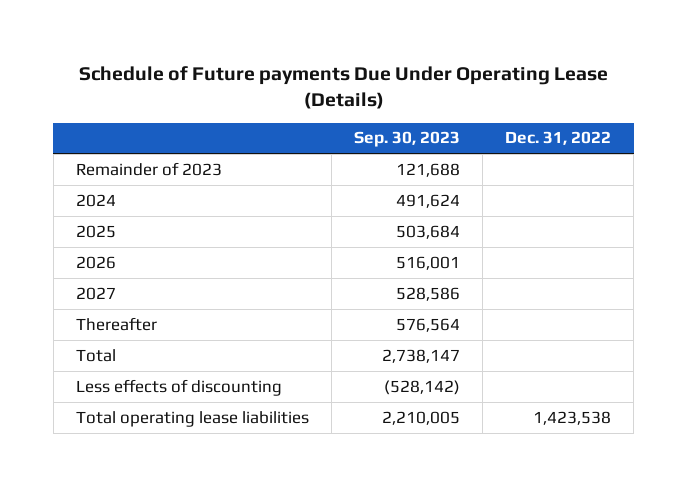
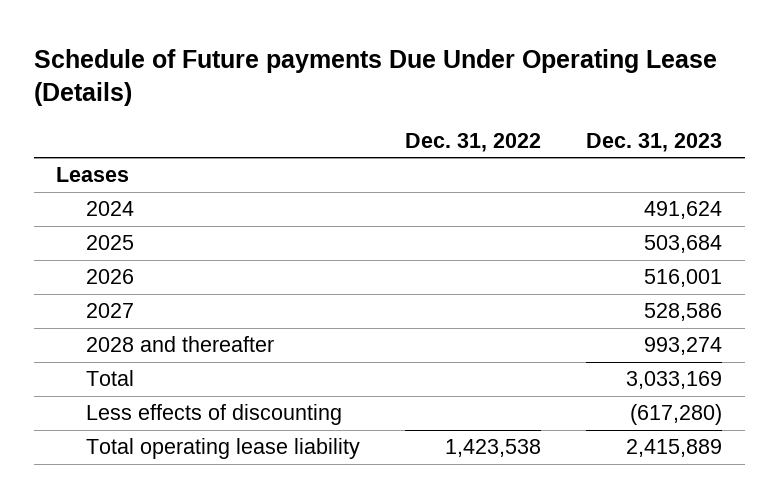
[354,131,461,148] Sep. 30, 2023 -> none
none -> [586,132,723,152] Dec. 31, 2023
[76,161,223,176] Remainder of 2023 -> none
none -> [56,167,130,183] Leases
[76,316,158,331] Thereafter -> [86,336,275,353] 2028 and thereafter
[76,410,310,427] Total operating lease liabilities -> [86,438,361,460] Total operating lease liability

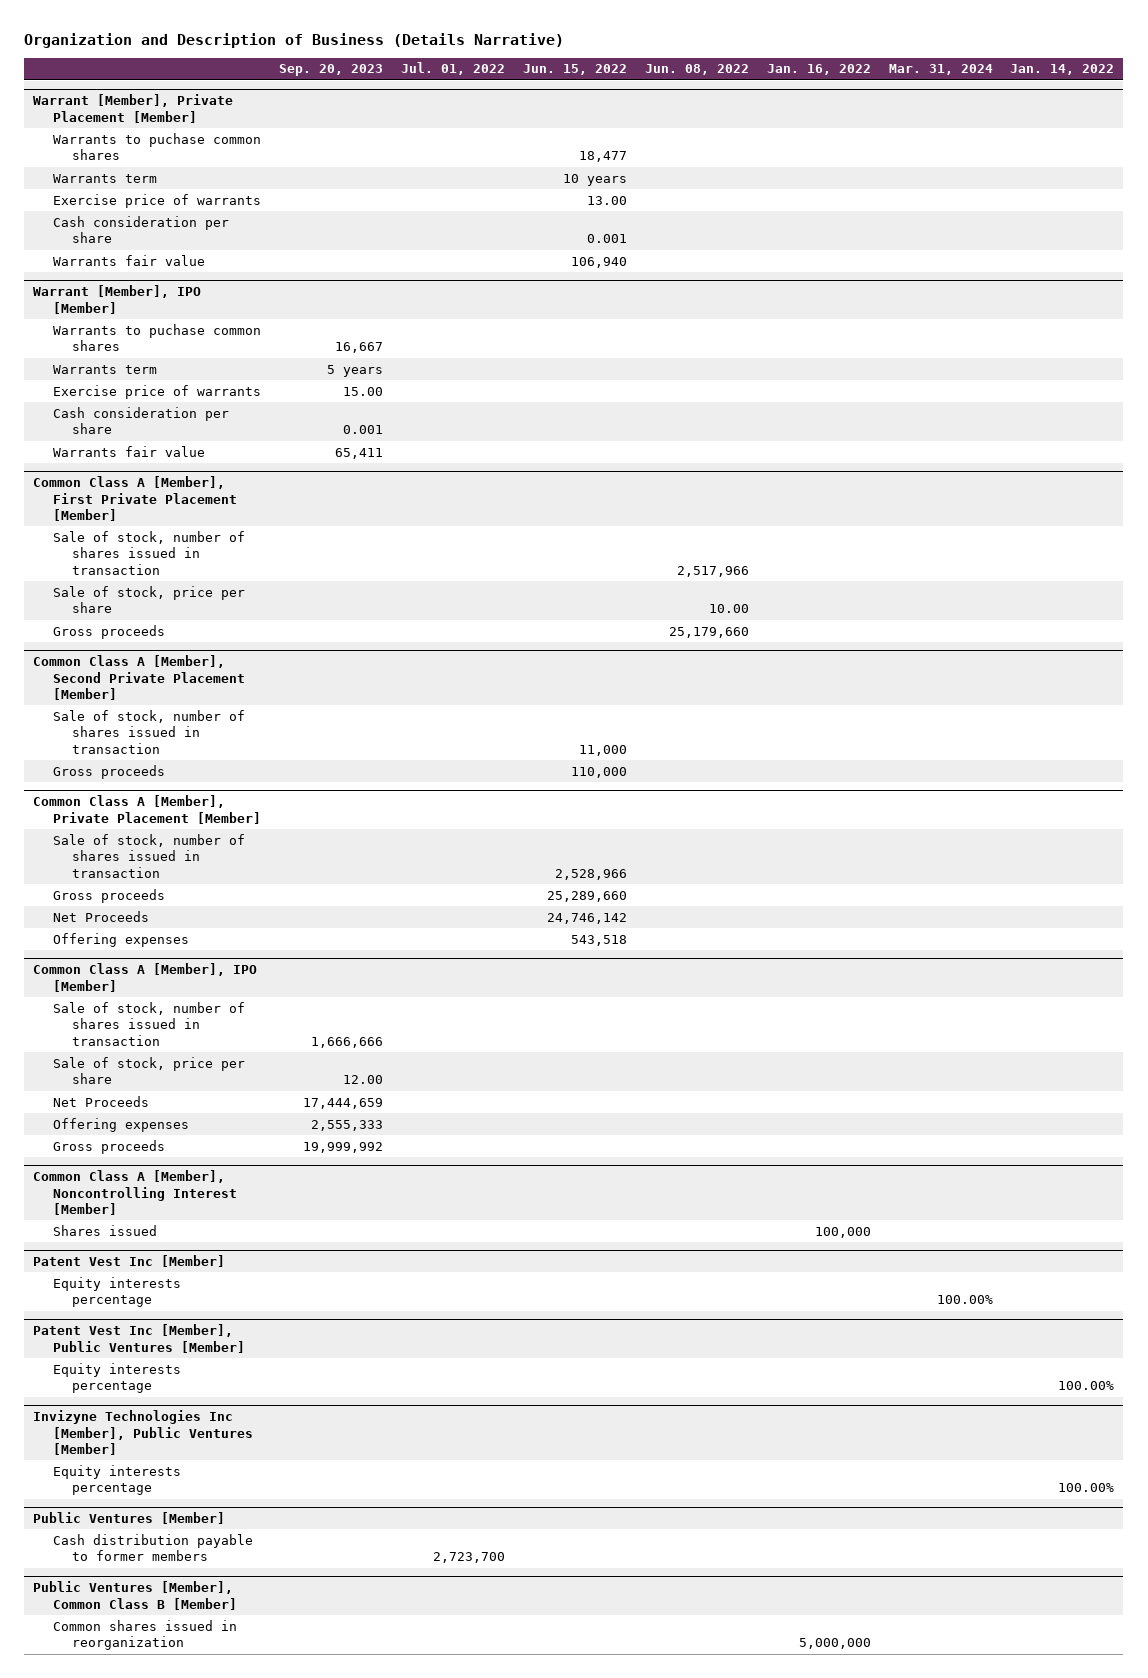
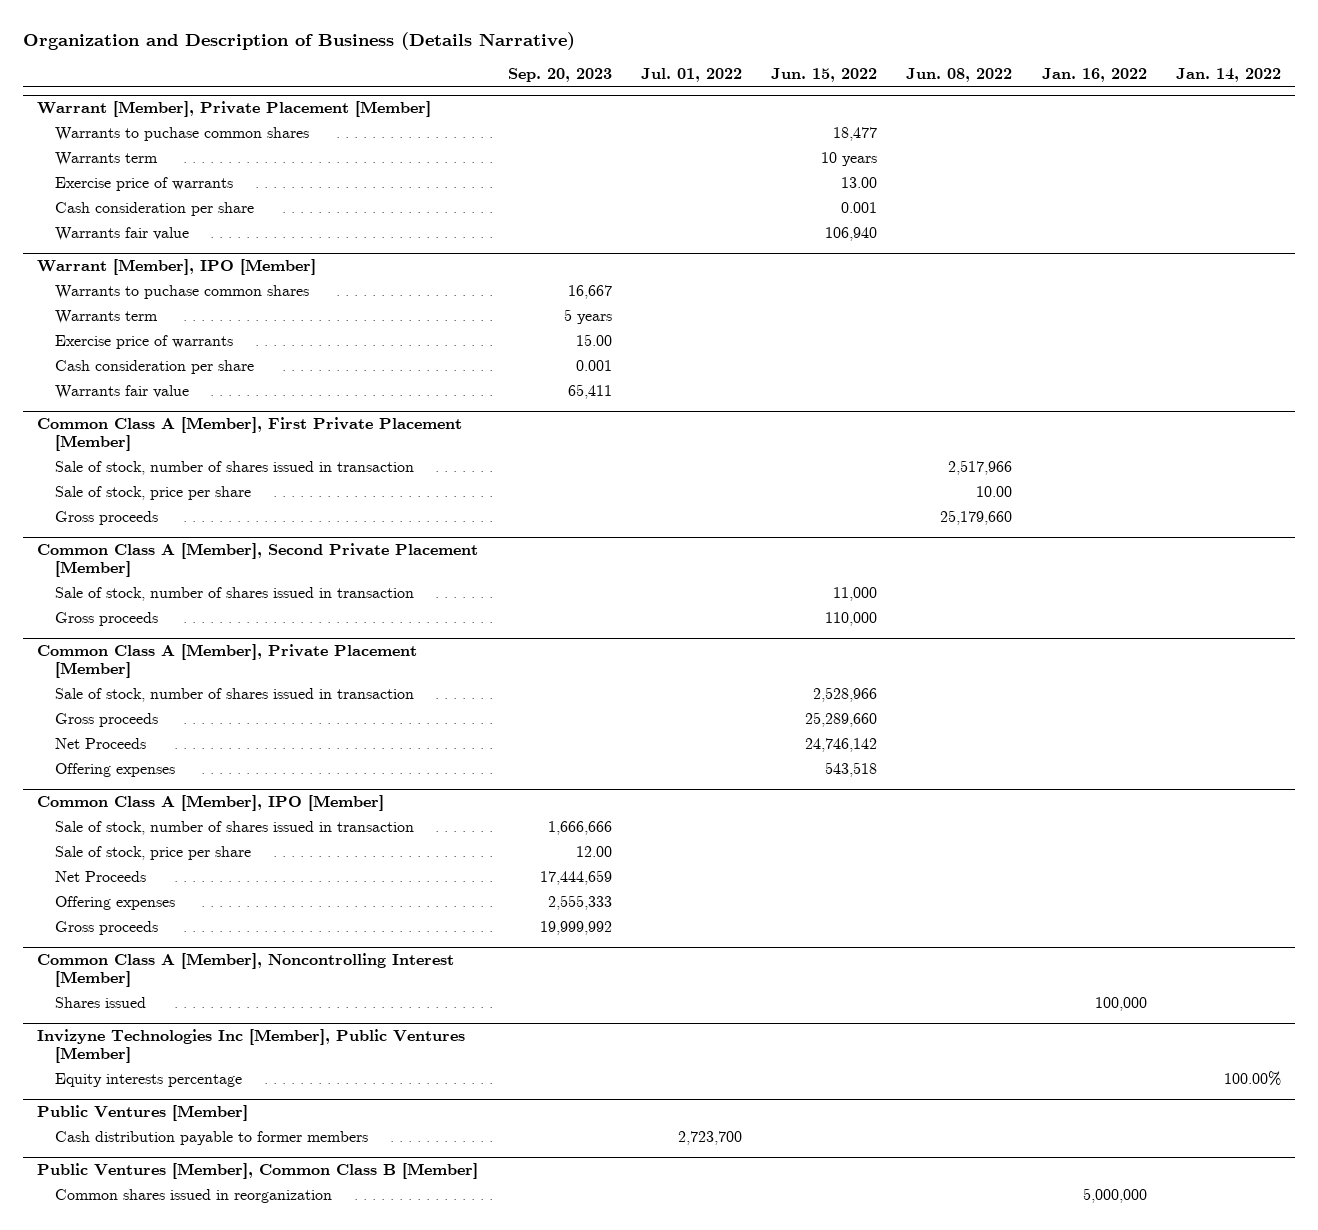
[888,64,993,76] Mar. 31, 2024 -> none
[33,1255,226,1268] Patent Vest Inc [Member] -> none
[52,1276,181,1308] Equity interests percentage -> none
[33,1324,245,1353] Patent Vest Inc [Member], Public Ventures [Member] -> none
[52,1362,181,1394] Equity interests percentage -> none

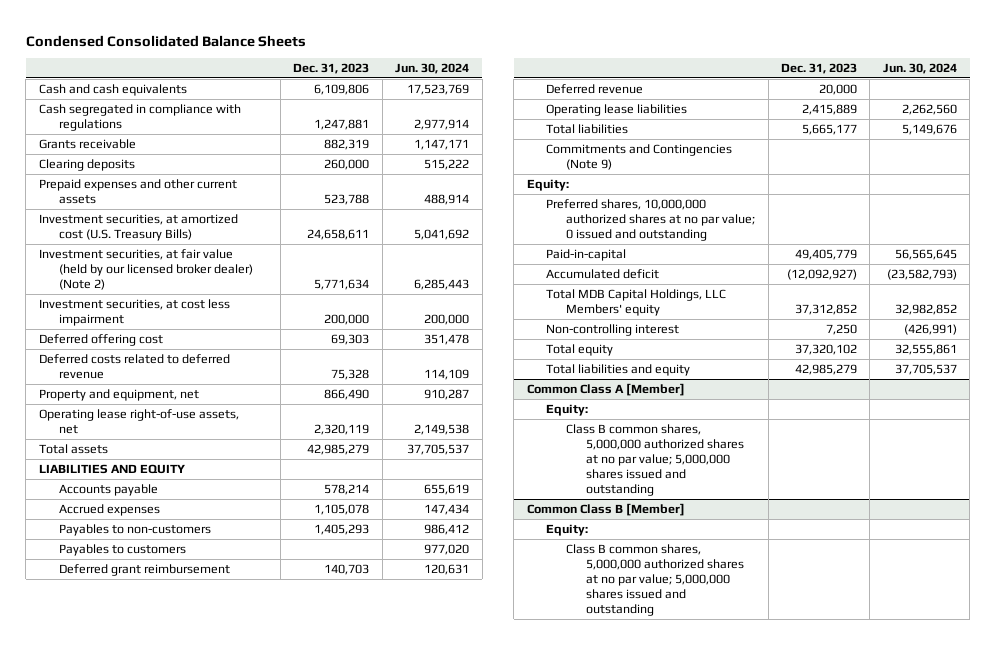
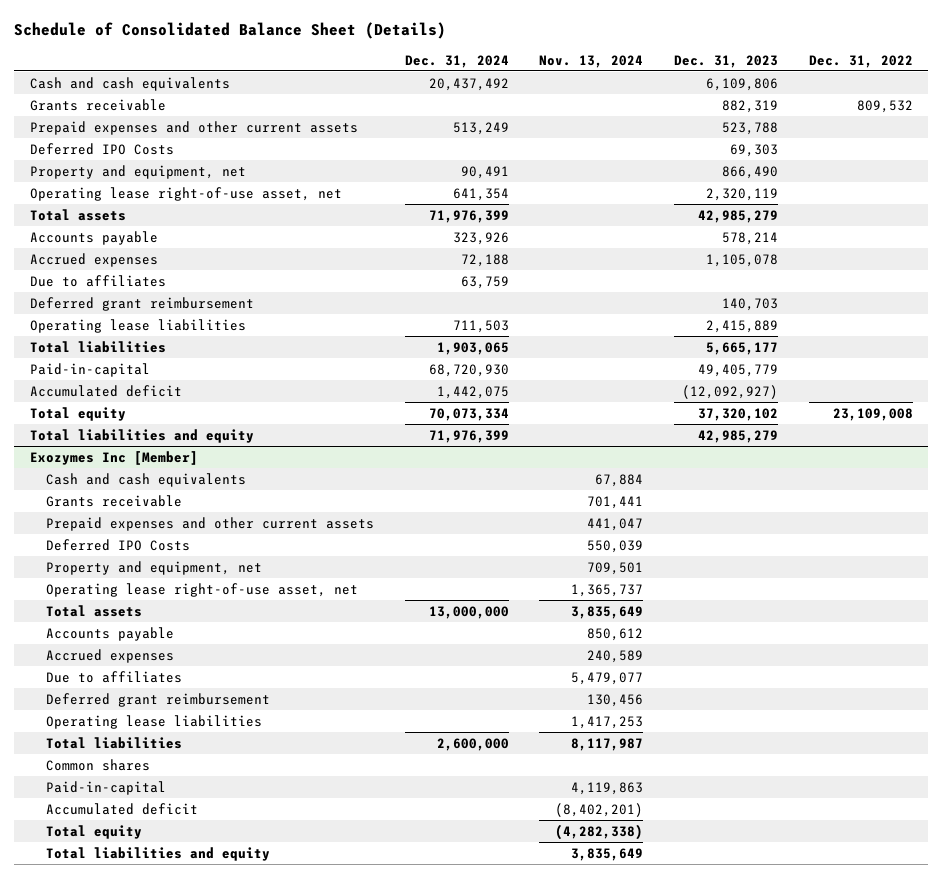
[25,34,306,47] Condensed Consolidated Balance Sheets -> [14,22,447,40] Schedule of Consolidated Balance Sheet (Details)
[395,62,470,74] Jun. 30, 2024 -> none
none -> [404,54,509,68] Dec. 31, 2024
none -> [539,54,644,68] Nov. 13, 2024
none -> [808,54,913,68] Dec. 31, 2022
[38,103,241,131] Cash segregated in compliance with regulations -> none
[38,158,135,171] Clearing deposits -> none
[38,213,238,241] Investment securities, at amortized cost (U.S. Treasury Bills) -> none
[38,248,253,291] Investment securities, at fair value (held by our licensed broker dealer) (Note 2) -> none
[38,298,230,326] Investment securities, at cost less impairment -> none
[38,353,230,379] Deferred costs related to deferred revenue -> none
[38,333,163,346] Deferred offering cost -> [29,142,174,155] Deferred IPO Costs
[38,408,239,434] Operating lease right-of-use assets, net -> [29,186,342,201] Operating lease right-of-use asset, net
[38,463,185,474] LIABILITIES AND EQUITY -> none
[58,523,211,536] Payables to non-customers -> none
[58,543,186,556] Payables to customers -> none
none -> [29,274,166,287] Due to affiliates
[546,83,644,94] Deferred revenue -> none
[546,143,733,170] Commitments and Contingencies (Note 9) -> none
[526,178,569,191] Equity: -> none
[546,198,756,242] Preferred shares, 10,000,000 authorized shares at no par value; 0 issued and outstanding -> none
[546,288,727,316] Total MDB Capital Holdings, LLC Members' equity -> none
[546,323,680,336] Non-controlling interest -> none
[526,382,685,396] Common Class A [Member] -> none
[546,403,589,416] Equity: -> none
[566,423,745,497] Class B common shares, 5,000,000 authorized shares at no par value; 5,000,000 shares issued and outstanding -> none
[526,502,685,516] Common Class B [Member] -> none
[546,523,589,536] Equity: -> none
[566,543,745,617] Class B common shares, 5,000,000 authorized shares at no par value; 5,000,000 shares issued and outstanding -> none
none -> [29,450,198,465] Exozymes Inc [Member]
none -> [46,472,247,487] Cash and cash equivalents
none -> [46,494,183,507] Grants receivable
none -> [46,516,375,531] Prepaid expenses and other current assets
none -> [46,538,191,551] Deferred IPO Costs
none -> [46,560,263,575] Property and equipment, net
none -> [46,582,359,597] Operating lease right-of-use asset, net
none -> [46,604,143,617] Total assets
none -> [46,626,175,641] Accounts payable
none -> [46,648,175,663] Accrued expenses
none -> [46,670,183,683] Due to affiliates
none -> [46,692,271,707] Deferred grant reimbursement
none -> [46,714,263,729] Operating lease liabilities
none -> [46,736,183,749] Total liabilities
none -> [46,758,151,771] Common shares
none -> [46,780,167,795] Paid-in-capital
none -> [46,802,199,815] Accumulated deficit
none -> [46,824,143,839] Total equity
none -> [46,846,271,861] Total liabilities and equity

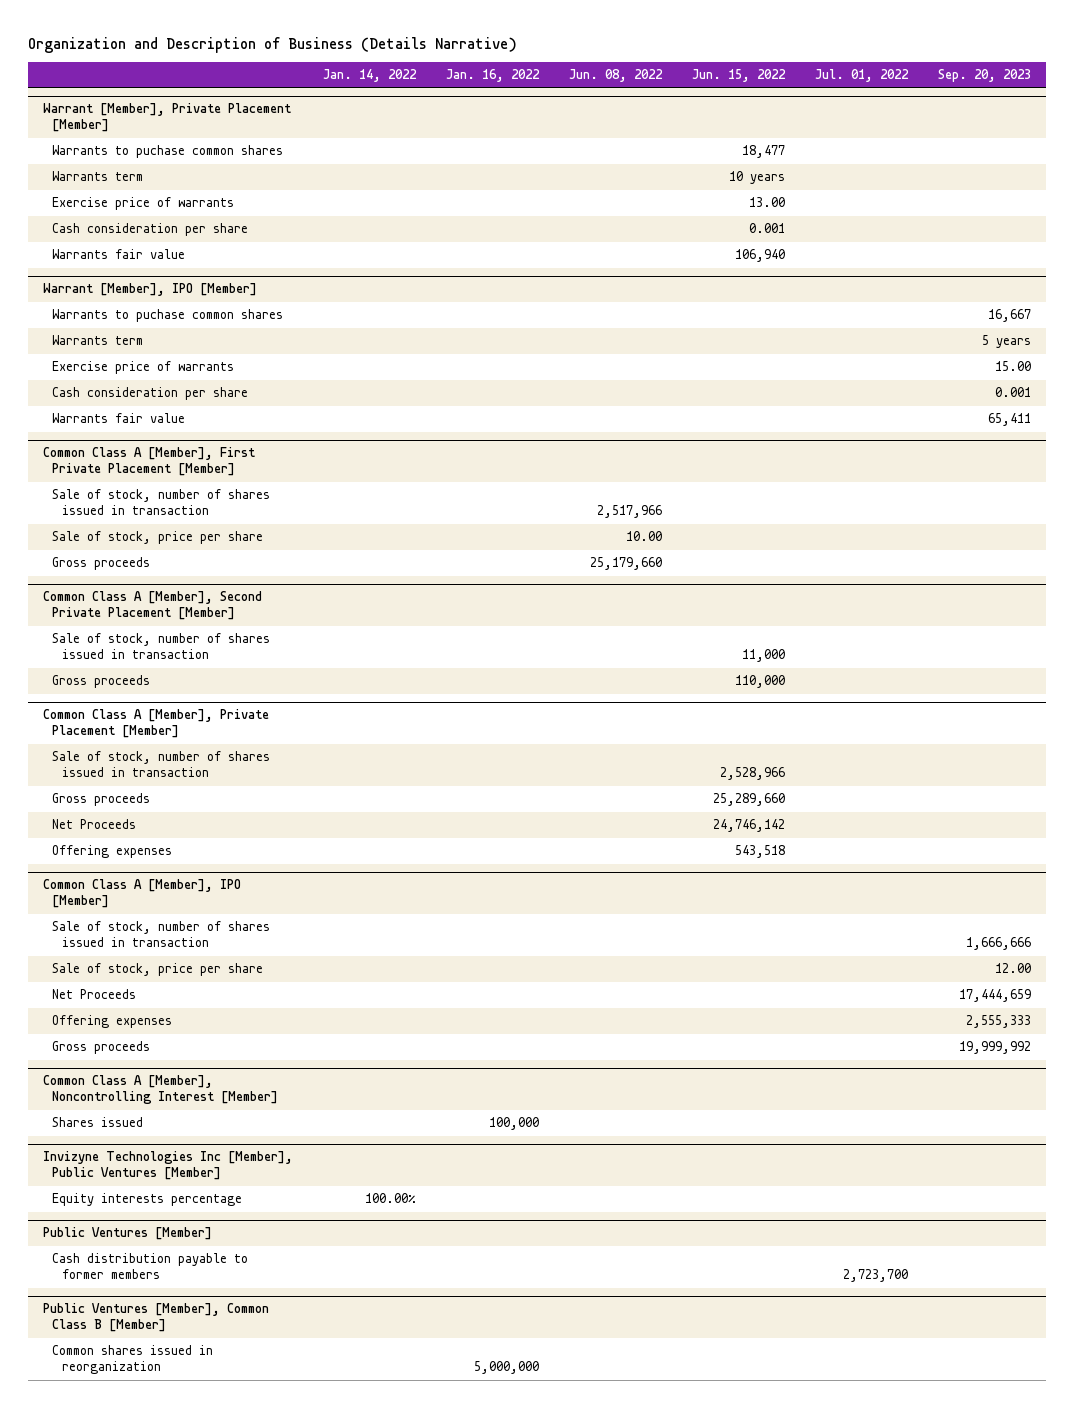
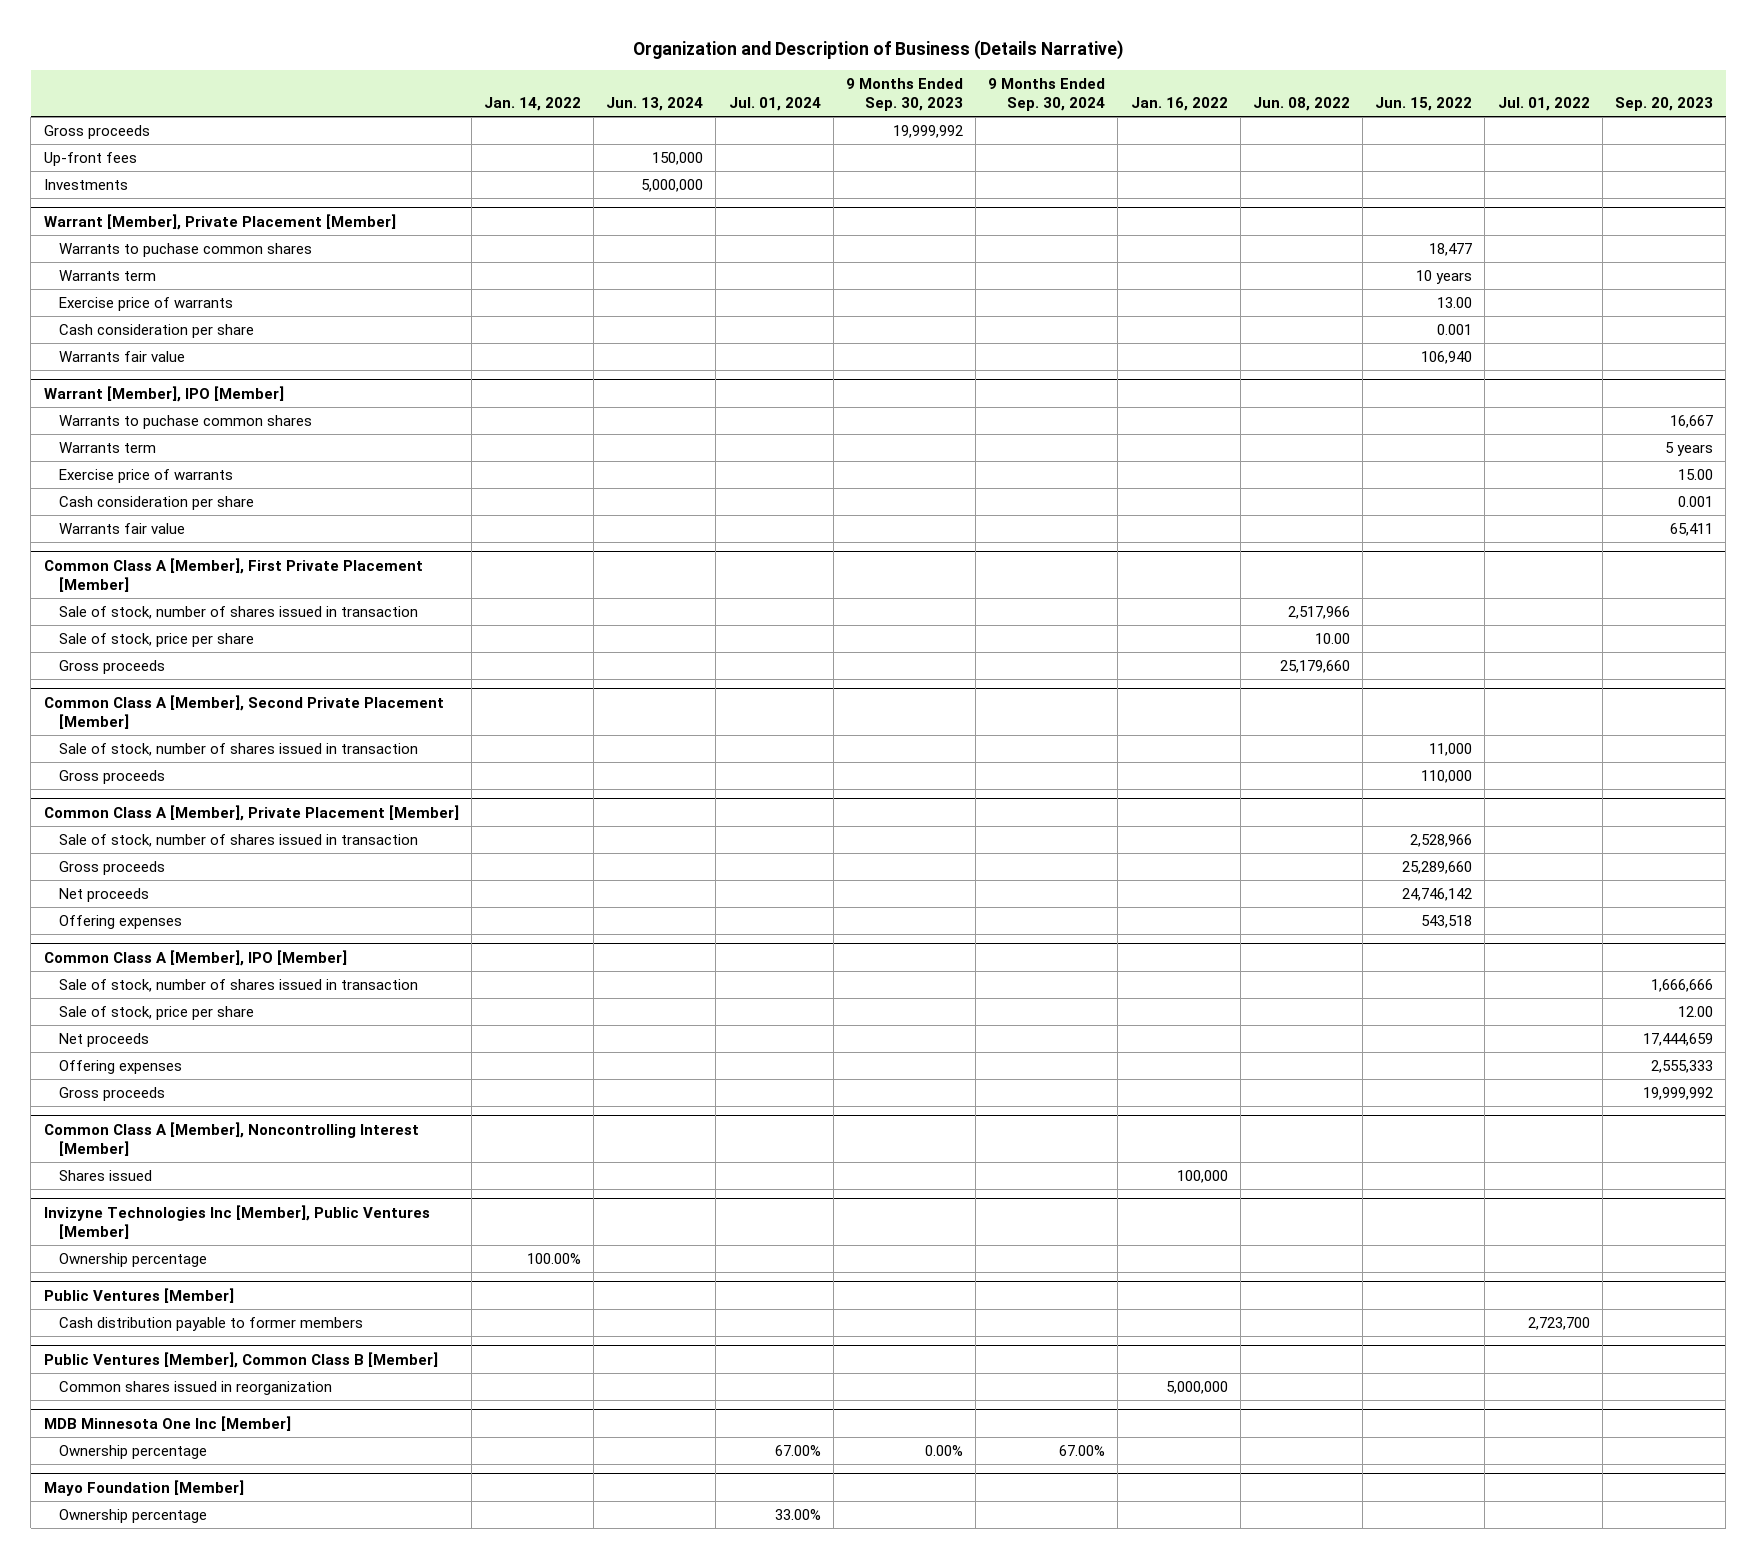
none -> [606,96,704,111] Jun. 13, 2024
none -> [728,96,821,111] Jul. 01, 2024
none -> [845,77,963,111] 9 Months Ended Sep. 30, 2023
none -> [988,77,1106,111] 9 Months Ended Sep. 30, 2024
none -> [43,124,150,139] Gross proceeds
none -> [43,151,137,166] Up-front fees
none -> [43,178,128,190] Investments
[52,819,137,830] Net Proceeds -> [59,887,150,902] Net proceeds
[52,989,137,1000] Net Proceeds -> [59,1032,150,1047] Net proceeds
[52,1193,243,1207] Equity interests percentage -> [59,1252,208,1267] Ownership percentage
none -> [43,1415,291,1431] MDB Minnesota One Inc [Member]
none -> [59,1444,208,1459] Ownership percentage
none -> [43,1479,244,1496] Mayo Foundation [Member]
none -> [59,1508,208,1523] Ownership percentage

